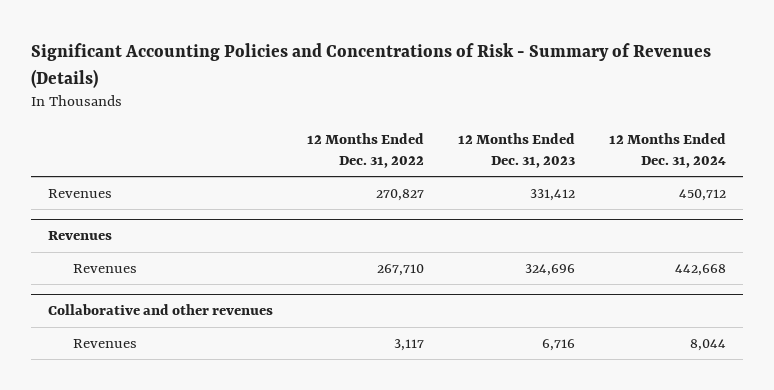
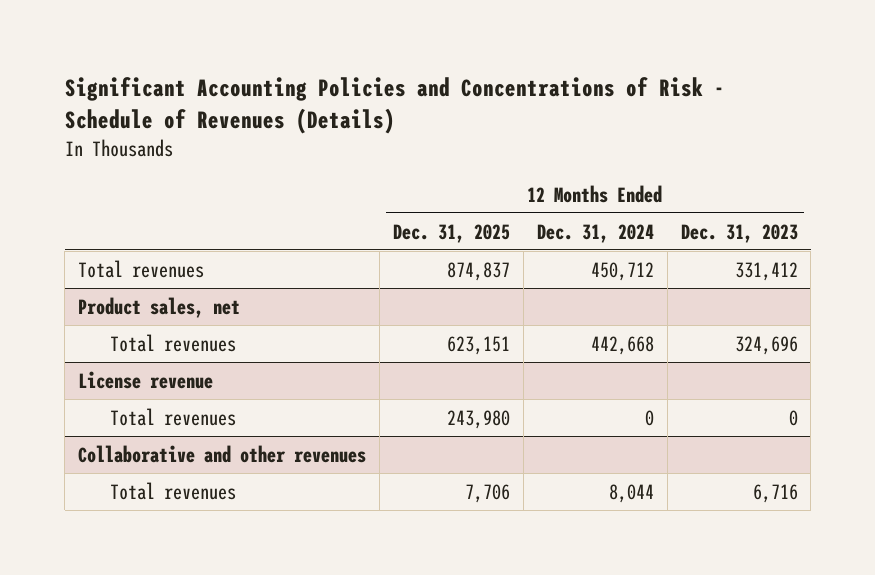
[31,43,712,88] Significant Accounting Policies and Concentrations of Risk - Summary of Revenues (Details) -> [64,77,725,135] Significant Accounting Policies and Concentrations of Risk - Schedule of Revenues (Details)
[307,132,425,169] 12 Months Ended Dec. 31, 2022 -> none
none -> [392,223,510,243] Dec. 31, 2025
[48,188,113,198] Revenues -> [77,259,204,278] Total revenues
[48,231,113,241] Revenues -> [77,296,240,318] Product sales, net
[73,263,138,273] Revenues -> [110,333,237,352] Total revenues
none -> [77,370,213,389] License revenue
none -> [110,407,237,426] Total revenues
[73,338,138,348] Revenues -> [110,481,237,500] Total revenues

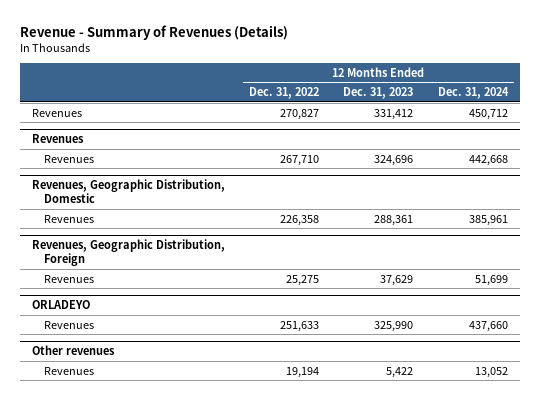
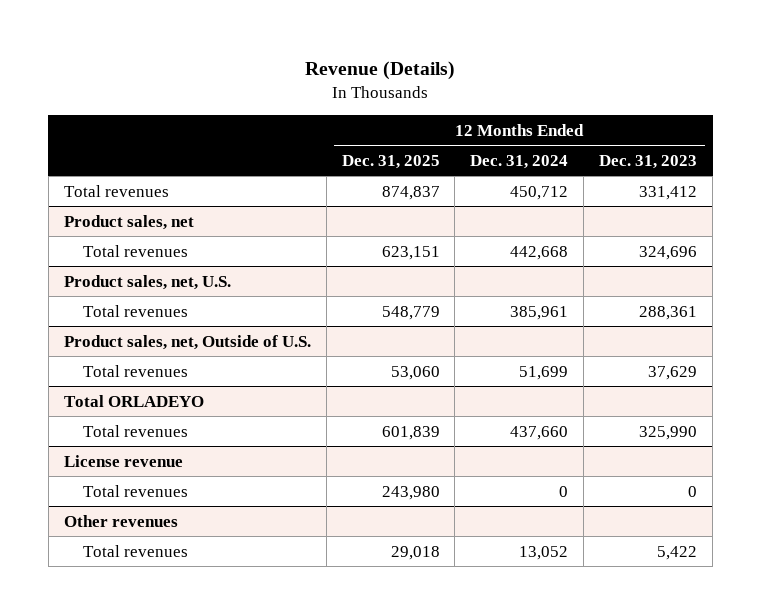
[19,25,288,41] Revenue - Summary of Revenues (Details) -> [305,60,456,80] Revenue (Details)
[249,87,320,100] Dec. 31, 2022 -> none
none -> [341,154,440,169] Dec. 31, 2025
[31,178,225,204] Revenues, Geographic Distribution, Domestic -> none
[31,238,225,267] Revenues, Geographic Distribution, Foreign -> none
[31,108,82,117] Revenues -> [63,184,169,197] Total revenues
[31,133,84,143] Revenues -> [63,214,194,230] Product sales, net
[44,154,95,163] Revenues -> [83,244,189,257] Total revenues
none -> [63,274,231,290] Product sales, net, U.S.
[44,214,95,223] Revenues -> [83,304,189,317] Total revenues
none -> [63,334,311,350] Product sales, net, Outside of U.S.
[44,274,95,283] Revenues -> [83,364,189,377] Total revenues
[31,299,90,309] ORLADEYO -> [63,394,204,407] Total ORLADEYO
[44,320,95,329] Revenues -> [83,424,189,437] Total revenues
none -> [63,454,183,467] License revenue
none -> [83,484,189,497] Total revenues
[44,366,95,375] Revenues -> [83,544,189,557] Total revenues

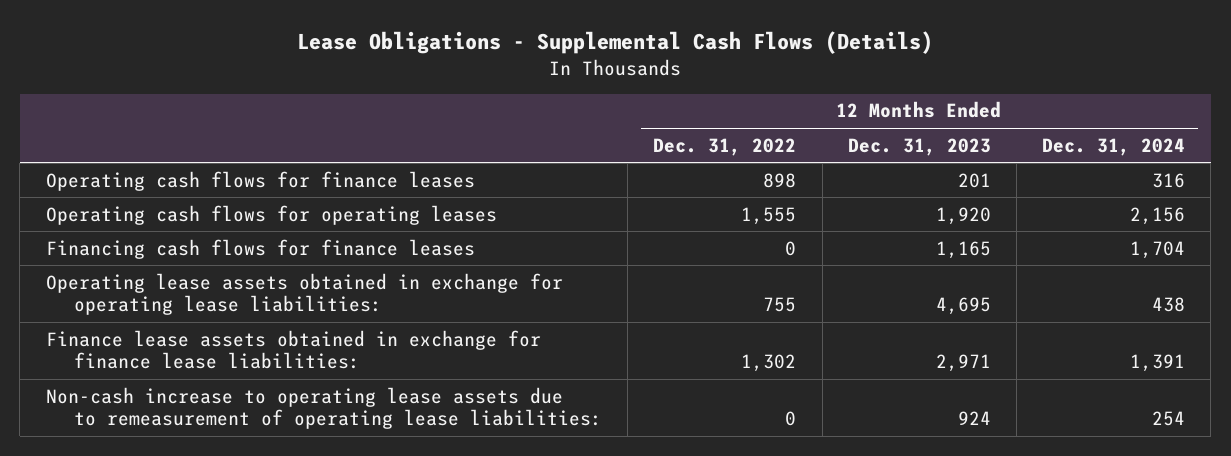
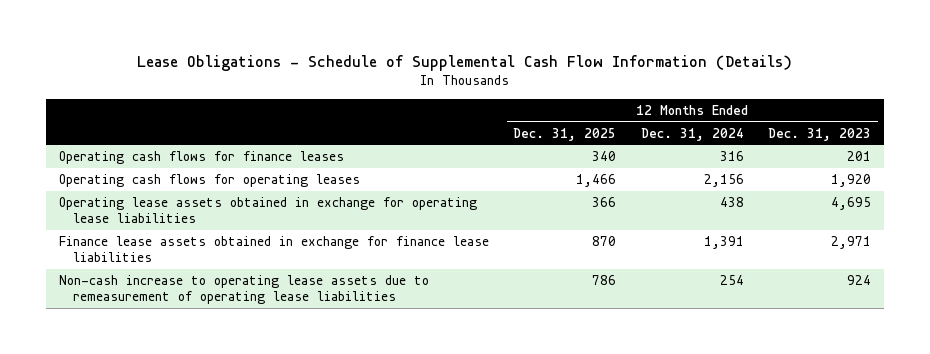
[297,31,934,55] Lease Obligations - Supplemental Cash Flows (Details) -> [137,55,793,72] Lease Obligations - Schedule of Supplemental Cash Flow Information (Details)
[653,137,797,156] Dec. 31, 2022 -> none
none -> [513,127,617,141] Dec. 31, 2025
[45,238,475,259] Financing cash flows for finance leases -> none
[45,272,563,316] Operating lease assets obtained in exchange for operating lease liabilities: -> [58,197,477,224] Operating lease assets obtained in exchange for operating lease liabilities
[45,329,541,370] Finance lease assets obtained in exchange for finance lease liabilities: -> [58,236,489,263] Finance lease assets obtained in exchange for finance lease liabilities
[45,386,603,430] Non-cash increase to operating lease assets due to remeasurement of operating lease liabilities: -> [58,275,429,305] Non-cash increase to operating lease assets due to remeasurement of operating lease liabilities

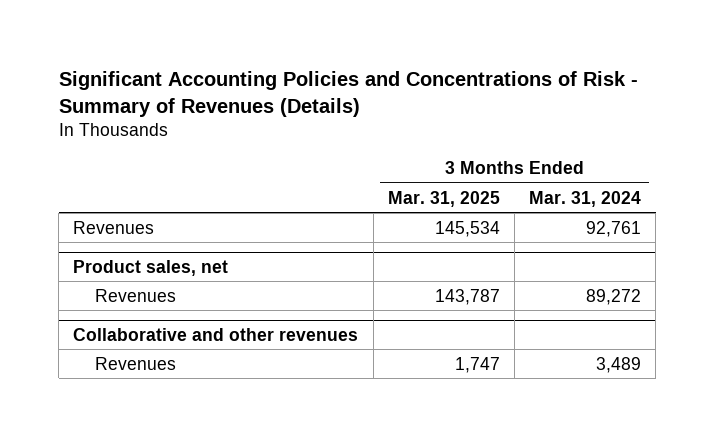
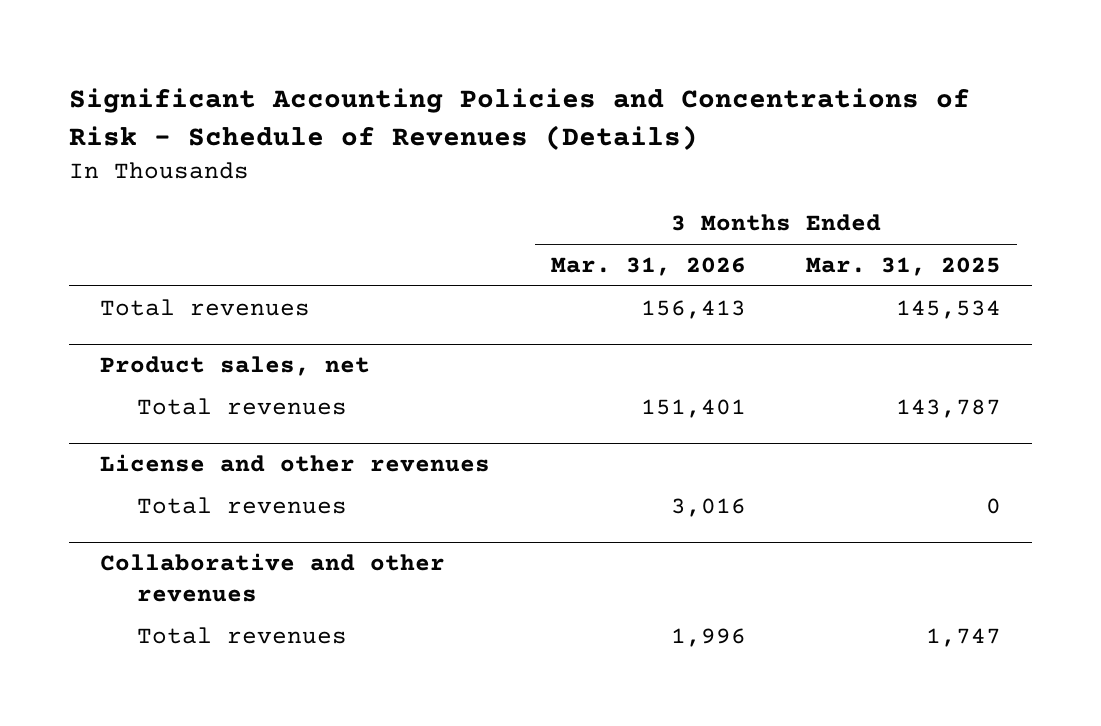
[58,70,638,117] Significant Accounting Policies and Concentrations of Risk - Summary of Revenues (Details) -> [69,88,971,151] Significant Accounting Policies and Concentrations of Risk - Schedule of Revenues (Details)
[529,190,642,207] Mar. 31, 2024 -> none
none -> [550,256,746,276] Mar. 31, 2026
[73,220,155,234] Revenues -> [99,298,310,316] Total revenues
[95,288,177,302] Revenues -> [136,397,347,415] Total revenues
none -> [99,454,490,473] License and other revenues
none -> [136,496,347,514] Total revenues
[95,356,177,370] Revenues -> [136,626,347,644] Total revenues

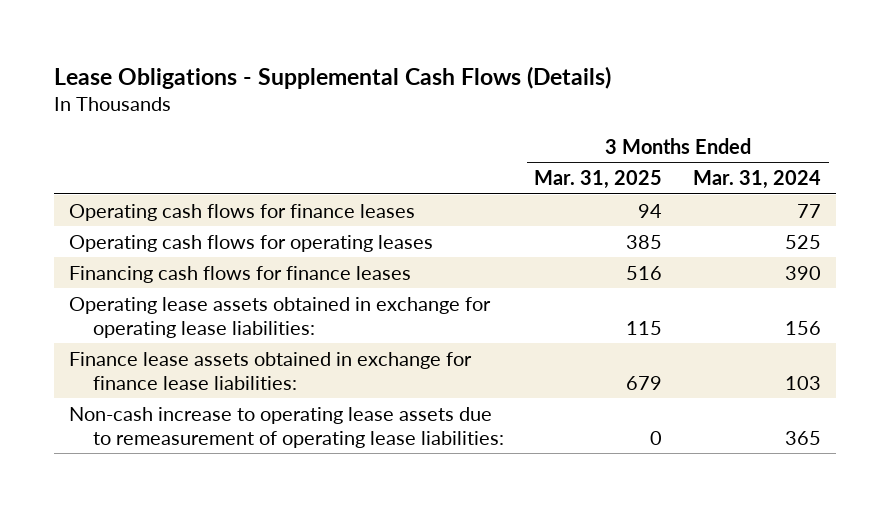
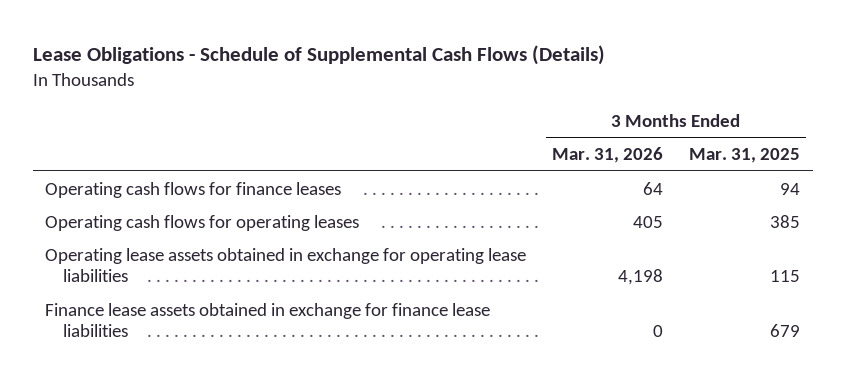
[53,65,611,89] Lease Obligations - Supplemental Cash Flows (Details) -> [32,45,605,66] Lease Obligations - Schedule of Supplemental Cash Flows (Details)
[692,170,821,190] Mar. 31, 2024 -> none
none -> [552,147,664,164] Mar. 31, 2026
[69,265,412,283] Financing cash flows for finance leases -> none
[69,406,504,448] Non-cash increase to operating lease assets due to remeasurement of operating lease liabilities: -> none
[69,296,492,338] Operating lease assets obtained in exchange for operating lease liabilities: -> [45,247,527,283] Operating lease assets obtained in exchange for operating lease liabilities
[69,351,473,390] Finance lease assets obtained in exchange for finance lease liabilities: -> [45,302,491,338] Finance lease assets obtained in exchange for finance lease liabilities

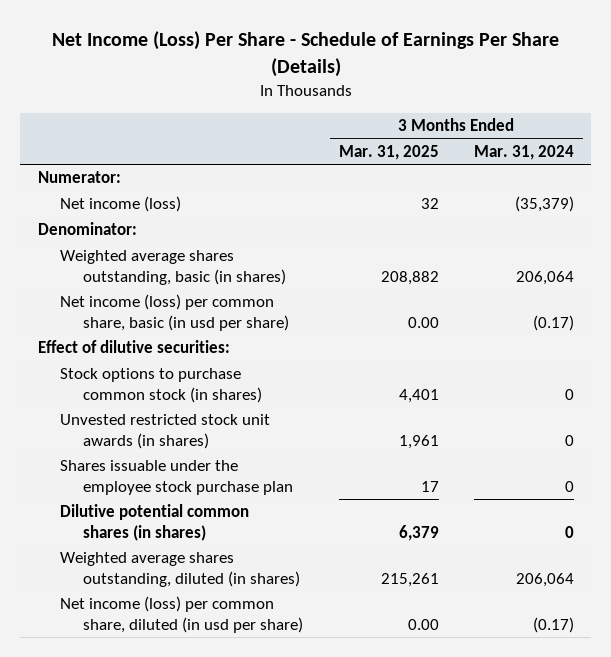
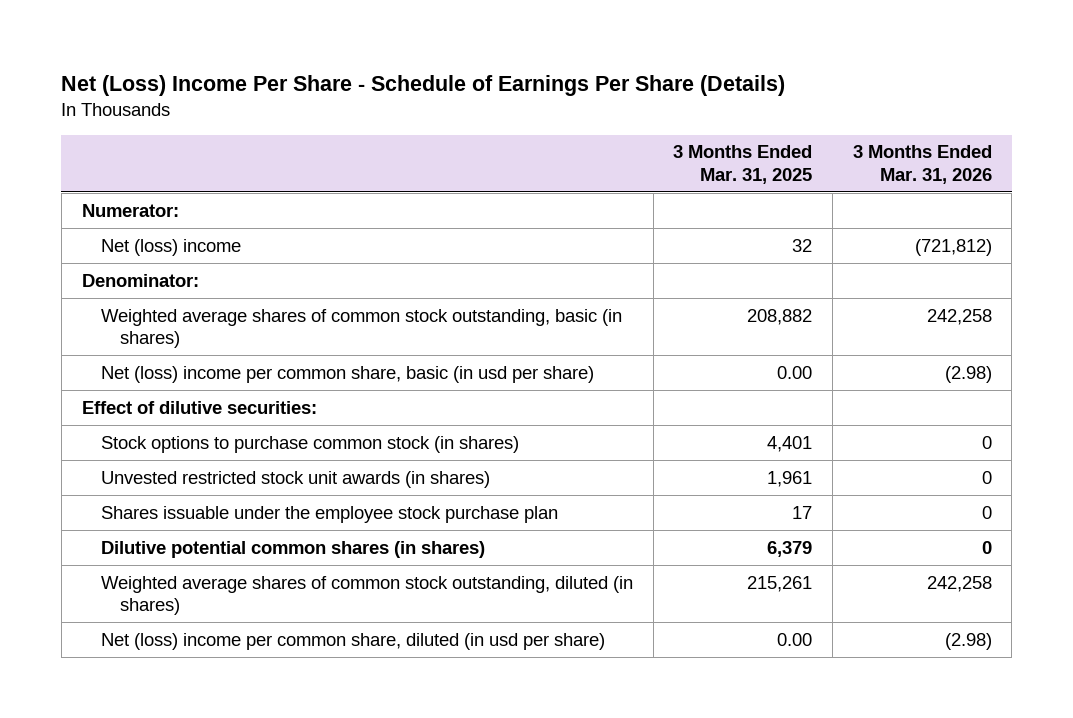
[51,31,559,77] Net Income (Loss) Per Share - Schedule of Earnings Per Share (Details) -> [61,74,786,96] Net (Loss) Income Per Share - Schedule of Earnings Per Share (Details)
[473,145,574,161] Mar. 31, 2024 -> none
none -> [852,145,992,184] 3 Months Ended Mar. 31, 2026
[60,196,182,213] Net income (loss) -> [100,238,241,256] Net (loss) income
[60,250,287,285] Weighted average shares outstanding, basic (in shares) -> [100,308,622,349] Weighted average shares of common stock outstanding, basic (in shares)
[60,294,290,331] Net income (loss) per common share, basic (in usd per share) -> [100,365,594,383] Net (loss) income per common share, basic (in usd per share)
[60,552,301,587] Weighted average shares outstanding, diluted (in shares) -> [100,575,633,616] Weighted average shares of common stock outstanding, diluted (in shares)
[60,596,304,633] Net income (loss) per common share, diluted (in usd per share) -> [100,632,605,650] Net (loss) income per common share, diluted (in usd per share)

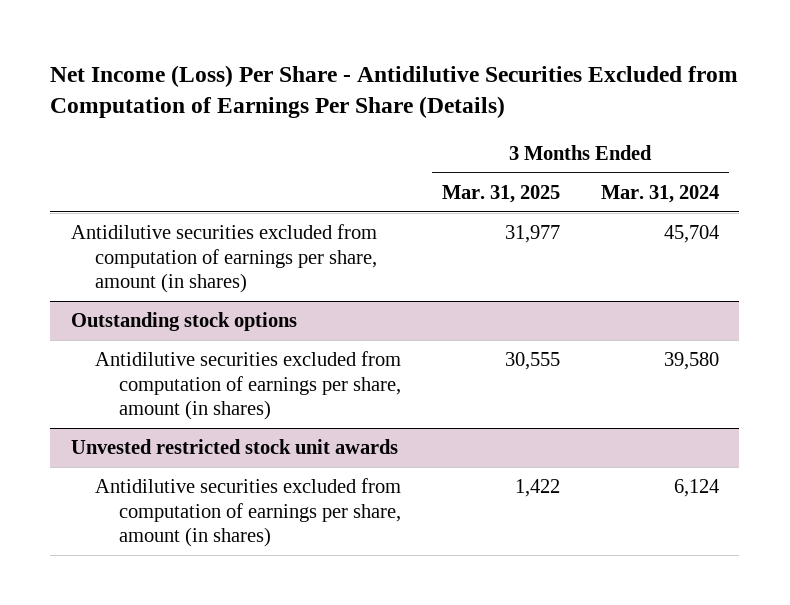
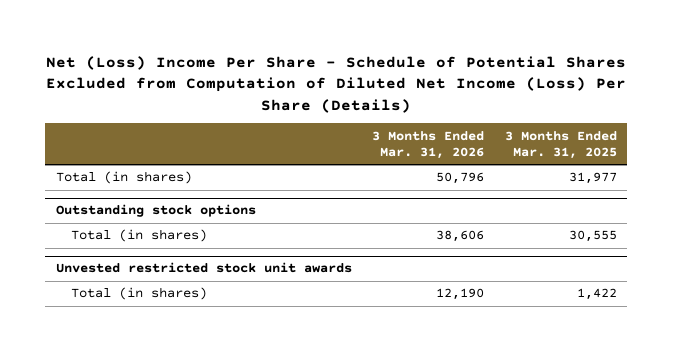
[50,64,739,119] Net Income (Loss) Per Share - Antidilutive Securities Excluded from Computation of Earnings Per Share (Details) -> [46,55,627,113] Net (Loss) Income Per Share - Schedule of Potential Shares Excluded from Computation of Diluted Net Income (Loss) Per Share (Details)
[600,184,719,203] Mar. 31, 2024 -> none
none -> [372,130,485,159] 3 Months Ended Mar. 31, 2026
[70,224,378,294] Antidilutive securities excluded from computation of earnings per share, amount (in shares) -> [55,171,192,185] Total (in shares)
[95,351,402,421] Antidilutive securities excluded from computation of earnings per share, amount (in shares) -> [70,229,207,243] Total (in shares)
[95,478,402,548] Antidilutive securities excluded from computation of earnings per share, amount (in shares) -> [70,287,207,301] Total (in shares)

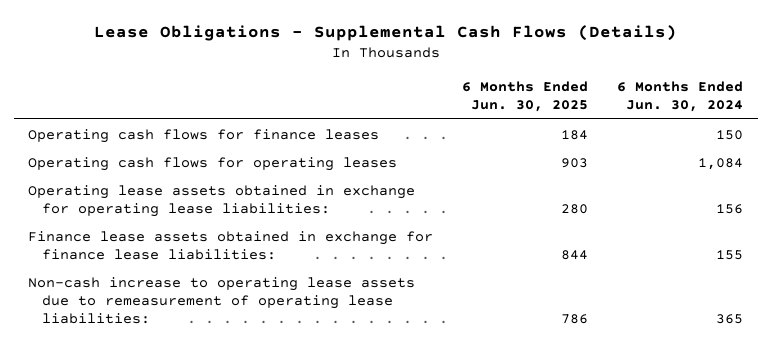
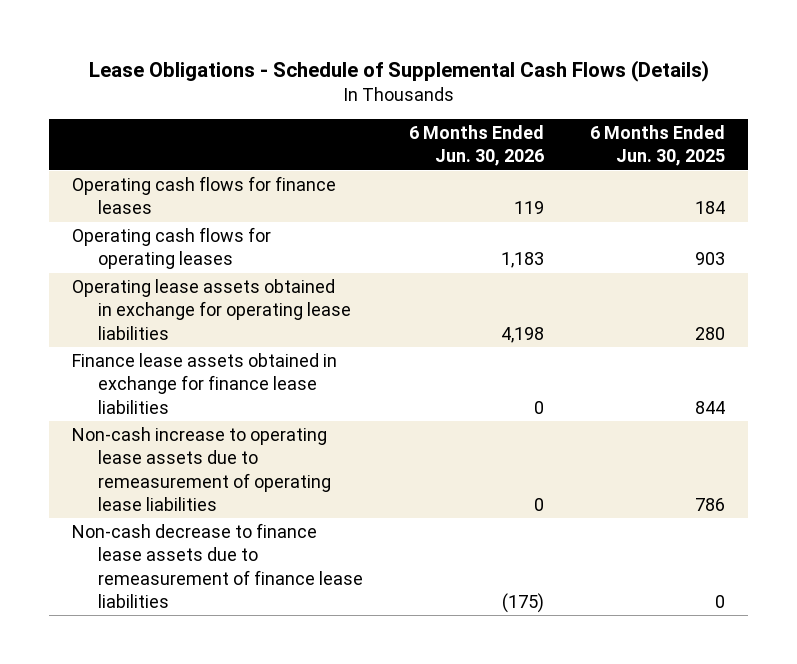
[93,25,677,42] Lease Obligations - Supplemental Cash Flows (Details) -> [88,59,709,82] Lease Obligations - Schedule of Supplemental Cash Flows (Details)
[617,80,744,112] 6 Months Ended Jun. 30, 2024 -> none
none -> [408,125,544,167] 6 Months Ended Jun. 30, 2026
[28,184,416,217] Operating lease assets obtained in exchange for operating lease liabilities: -> [72,279,351,340] Operating lease assets obtained in exchange for operating lease liabilities
[28,230,434,260] Finance lease assets obtained in exchange for finance lease liabilities: -> [72,353,338,414] Finance lease assets obtained in exchange for finance lease liabilities
[28,276,416,324] Non-cash increase to operating lease assets due to remeasurement of operating lease liabilities: -> [72,427,331,511] Non-cash increase to operating lease assets due to remeasurement of operating lease liabilities
none -> [72,523,363,608] Non-cash decrease to finance lease assets due to remeasurement of finance lease liabilities

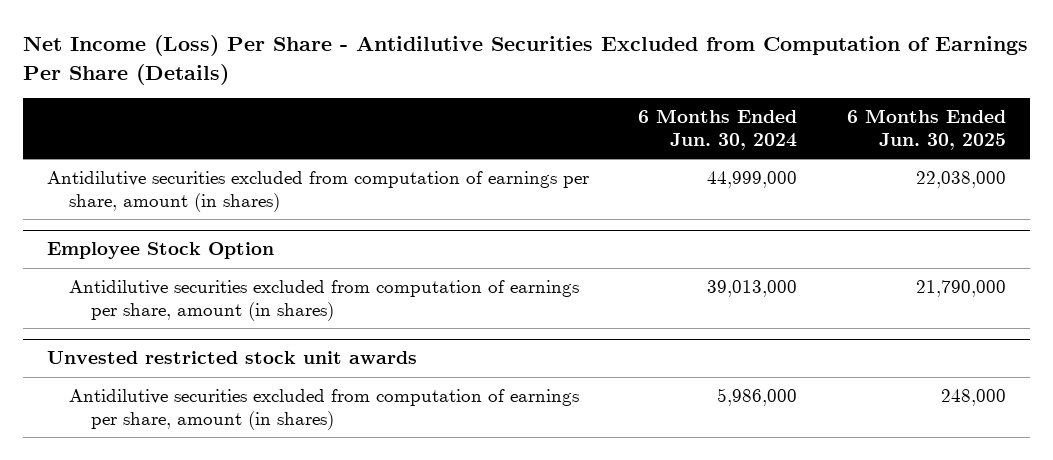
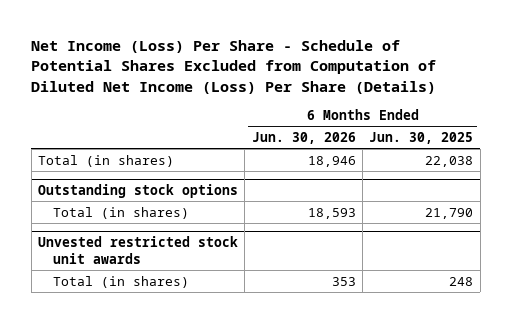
[22,35,1028,85] Net Income (Loss) Per Share - Antidilutive Securities Excluded from Computation of Earnings Per Share (Details) -> [31,40,437,94] Net Income (Loss) Per Share - Schedule of Potential Shares Excluded from Computation of Diluted Net Income (Loss) Per Share (Details)
[638,108,798,151] 6 Months Ended Jun. 30, 2024 -> none
none -> [251,131,356,144] Jun. 30, 2026
[47,170,590,213] Antidilutive securities excluded from computation of earnings per share, amount (in shares) -> none
[69,279,580,322] Antidilutive securities excluded from computation of earnings per share, amount (in shares) -> none
none -> [37,154,174,167] Total (in shares)
[47,242,275,260] Employee Stock Option -> [37,183,238,198] Outstanding stock options
none -> [53,206,190,219] Total (in shares)
[69,388,580,431] Antidilutive securities excluded from computation of earnings per share, amount (in shares) -> none
none -> [53,275,190,288] Total (in shares)

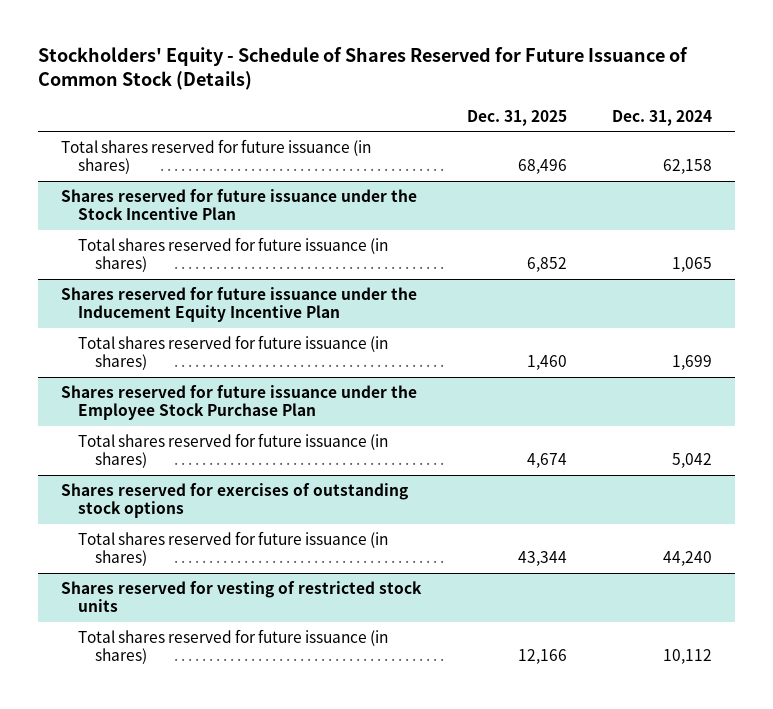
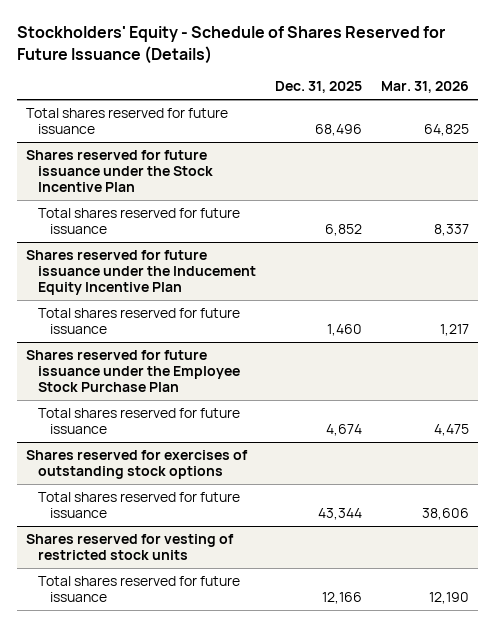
[38,47,689,91] Stockholders' Equity - Schedule of Shares Reserved for Future Issuance of Common Stock (Details) -> [16,26,445,64] Stockholders' Equity - Schedule of Shares Reserved for Future Issuance (Details)
[612,110,713,127] Dec. 31, 2024 -> none
none -> [380,81,469,94] Mar. 31, 2026
[61,138,372,175] Total shares reserved for future issuance (in shares) -> [26,107,229,135] Total shares reserved for future issuance
[78,236,389,273] Total shares reserved for future issuance (in shares) -> [38,207,241,235] Total shares reserved for future issuance
[78,334,389,371] Total shares reserved for future issuance (in shares) -> [38,307,241,335] Total shares reserved for future issuance
[78,432,389,469] Total shares reserved for future issuance (in shares) -> [38,407,241,435] Total shares reserved for future issuance
[78,530,389,567] Total shares reserved for future issuance (in shares) -> [38,491,241,519] Total shares reserved for future issuance
[78,628,389,665] Total shares reserved for future issuance (in shares) -> [38,575,241,603] Total shares reserved for future issuance

